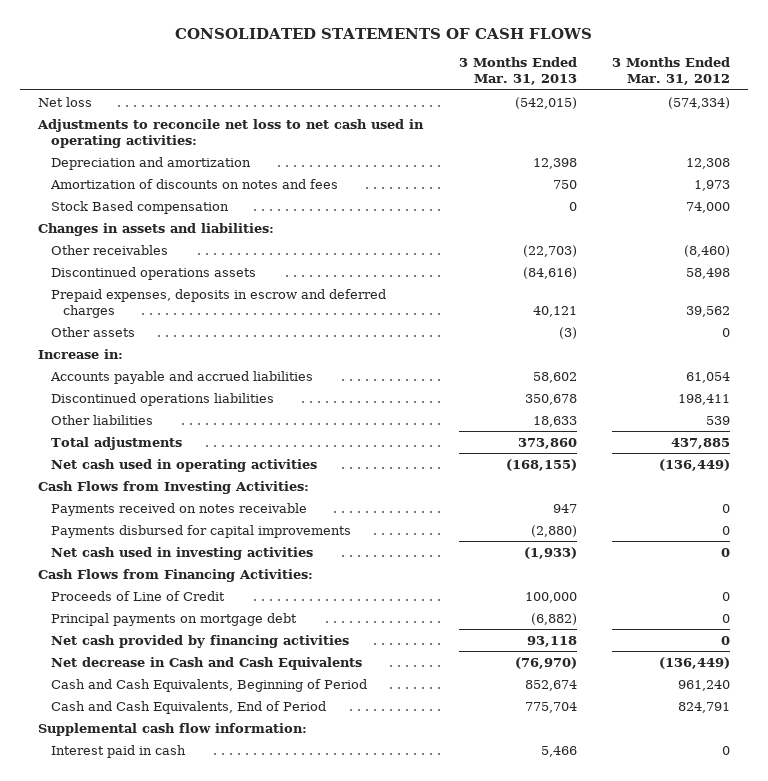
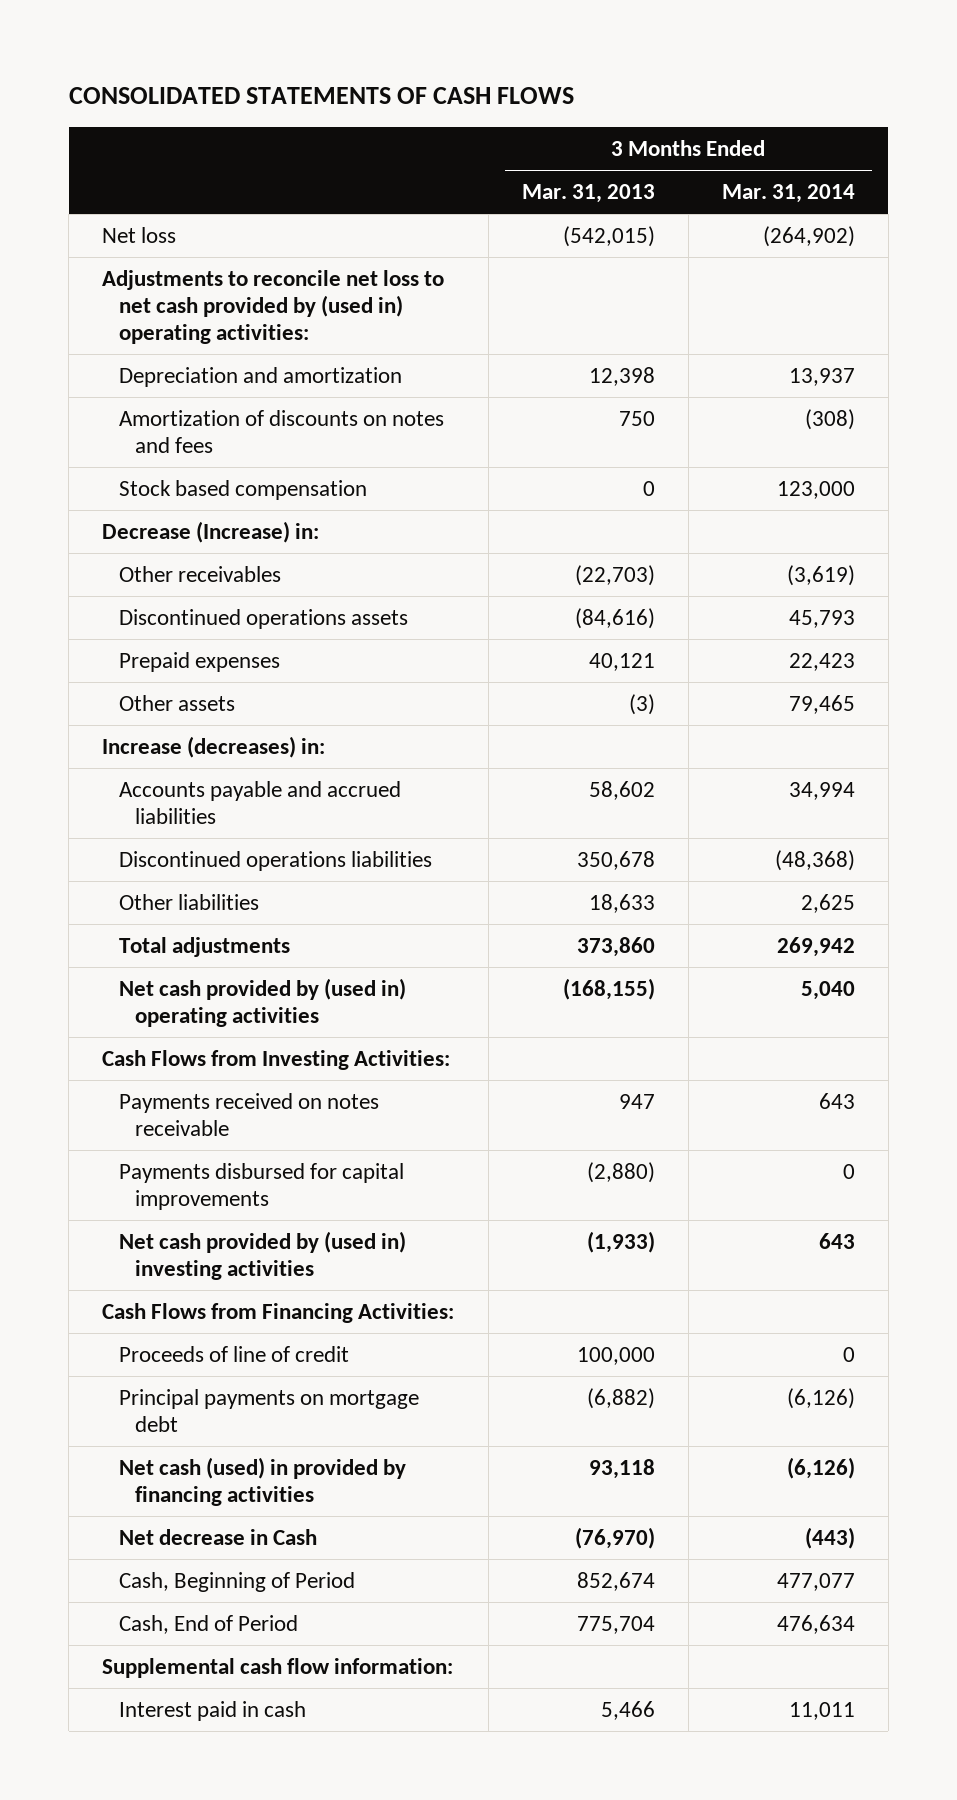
[612,57,731,86] 3 Months Ended Mar. 31, 2012 -> none
none -> [721,184,855,204] Mar. 31, 2014
[36,118,424,148] Adjustments to reconcile net loss to net cash used in operating activities: -> [102,269,445,345] Adjustments to reconcile net loss to net cash provided by (used in) operating activities:
[37,222,274,236] Changes in assets and liabilities: -> none
[50,200,229,214] Stock Based compensation -> [118,479,367,500] Stock based compensation
none -> [102,520,320,543] Decrease (Increase) in:
[50,288,386,318] Prepaid expenses, deposits in escrow and deferred charges -> [118,651,280,672] Prepaid expenses
[37,348,123,359] Increase in: -> [102,735,326,758] Increase (decreases) in:
[50,458,317,472] Net cash used in operating activities -> [118,977,406,1028] Net cash provided by (used in) operating activities
[50,546,313,560] Net cash used in investing activities -> [118,1230,406,1281] Net cash provided by (used in) investing activities
[50,590,225,601] Proceeds of Line of Credit -> [118,1345,349,1362] Proceeds of line of credit
[50,634,349,648] Net cash provided by financing activities -> [118,1456,406,1507] Net cash (used) in provided by financing activities
[50,656,362,670] Net decrease in Cash and Cash Equivalents -> [118,1528,317,1545] Net decrease in Cash
[50,678,367,692] Cash and Cash Equivalents, Beginning of Period -> [118,1571,355,1592] Cash, Beginning of Period
[50,700,326,714] Cash and Cash Equivalents, End of Period -> [118,1614,298,1634] Cash, End of Period

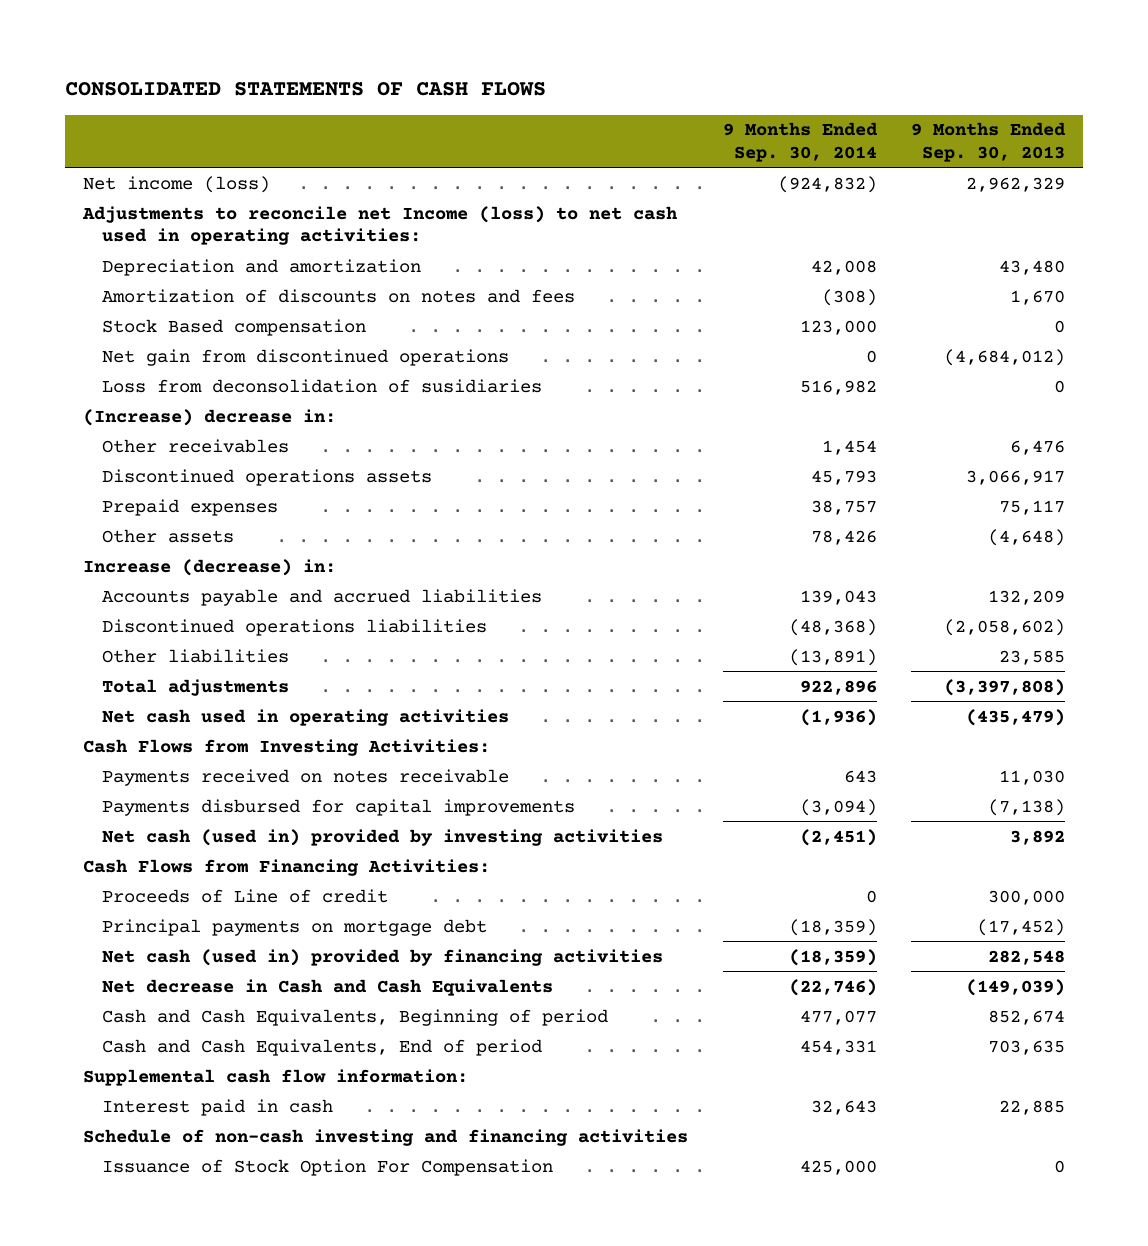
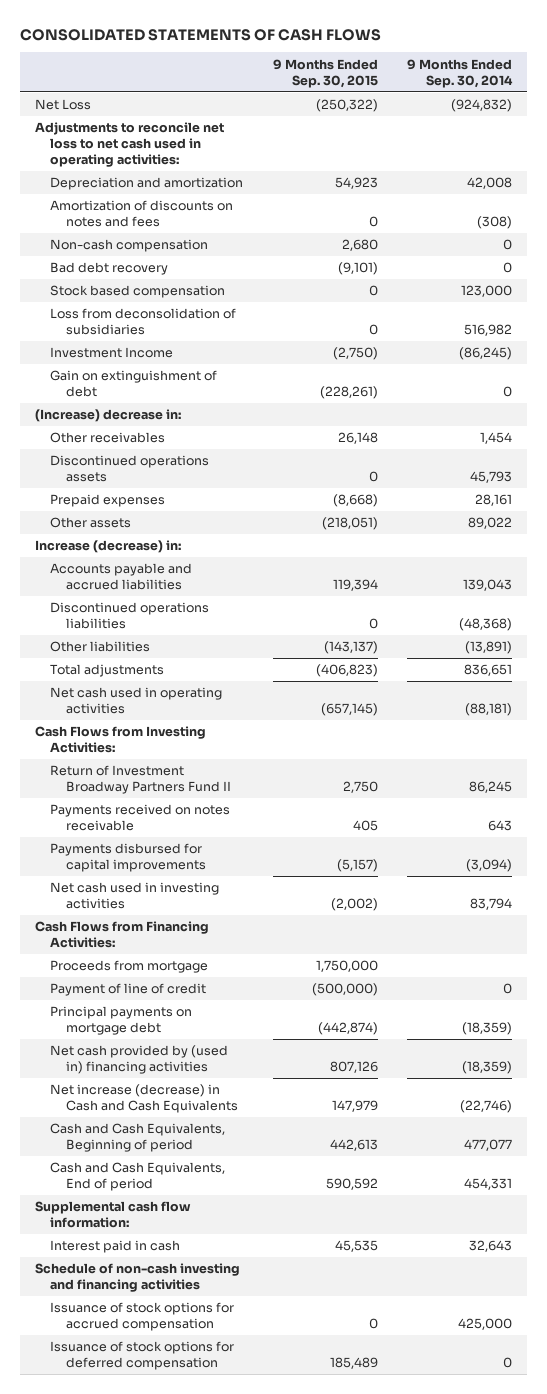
[911,122,1067,162] 9 Months Ended Sep. 30, 2013 -> none
none -> [272,58,378,88] 9 Months Ended Sep. 30, 2015
[82,175,270,193] Net income (loss) -> [34,99,91,111] Net Loss
[81,205,678,246] Adjustments to reconcile net Income (loss) to net cash used in operating activities: -> [34,122,224,168] Adjustments to reconcile net loss to net cash used in operating activities:
[102,348,510,366] Net gain from discontinued operations -> none
none -> [50,239,209,253] Non-cash compensation
none -> [50,262,169,276] Bad debt recovery
[102,318,367,336] Stock Based compensation -> [50,285,226,299] Stock based compensation
[102,378,543,393] Loss from deconsolidation of susidiaries -> [50,308,237,336] Loss from deconsolidation of subsidiaries
none -> [50,347,174,359] Investment Income
none -> [50,370,218,398] Gain on extinguishment of debt
[810,499,877,515] 38,757 -> [475,494,513,507] 28,161
[810,529,877,545] 78,426 -> [468,517,513,530] 89,022
[799,679,877,695] 922,896 -> [464,664,513,677] 836,651
[799,708,877,726] (1,936) -> [465,703,513,717] (88,181)
none -> [50,765,231,795] Return of Investment Broadway Partners Fund II
[102,828,664,846] Net cash (used in) provided by investing activities -> [50,882,220,910] Net cash used in investing activities
[799,828,877,846] (2,451) -> [470,898,513,911] 83,794
none -> [50,960,209,974] Proceeds from mortgage
[102,888,389,903] Proceeds of Line of credit -> [50,983,207,997] Payment of line of credit
[102,948,664,966] Net cash (used in) provided by financing activities -> [50,1045,229,1075] Net cash provided by (used in) financing activities
[102,978,554,996] Net decrease in Cash and Cash Equivalents -> [50,1084,238,1114] Net increase (decrease) in Cash and Cash Equivalents
[102,1158,554,1176] Issuance of Stock Option For Compensation -> [50,1302,235,1332] Issuance of stock options for accrued compensation
none -> [50,1341,235,1371] Issuance of stock options for deferred compensation

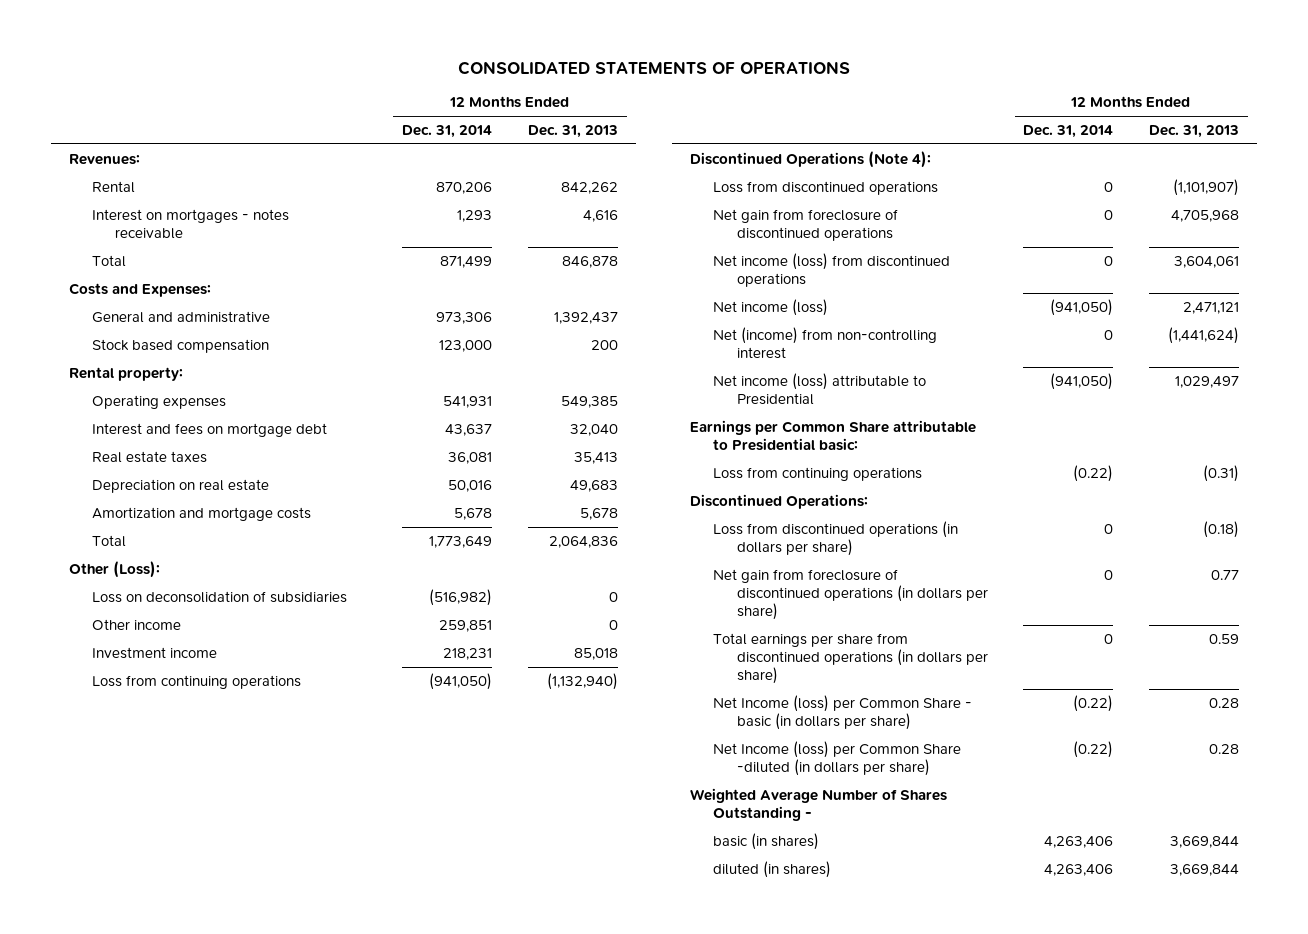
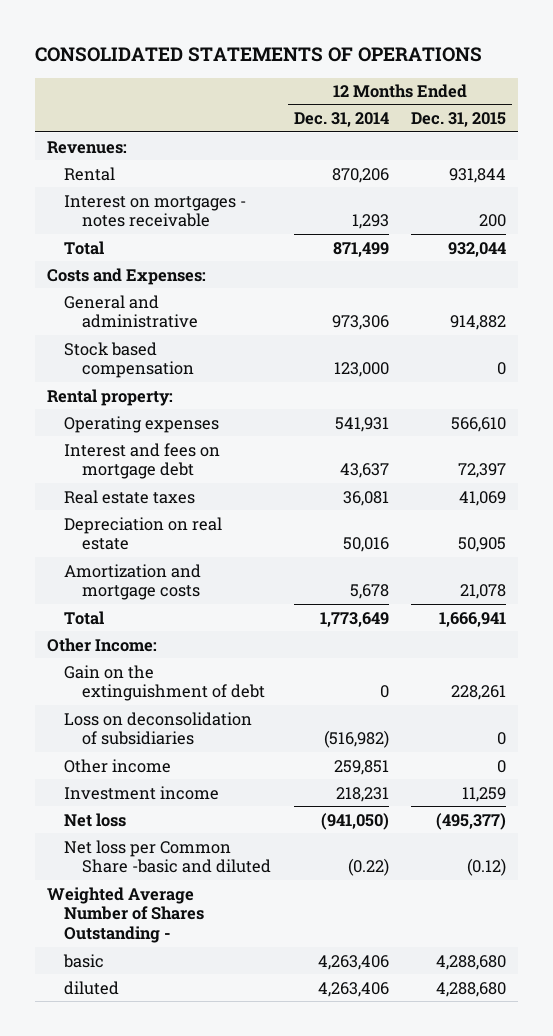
[527,125,618,139] Dec. 31, 2013 -> none
none -> [411,112,507,128] Dec. 31, 2015
[68,560,160,578] Other (Loss): -> [46,637,157,652] Other Income:
none -> [64,664,265,702] Gain on the extinguishment of debt
[92,674,302,689] Loss from continuing operations -> none
[690,150,932,168] Discontinued Operations (Note 4): -> none
[713,180,939,195] Loss from discontinued operations -> none
[713,208,899,242] Net gain from foreclosure of discontinued operations -> none
[713,252,951,288] Net income (loss) from discontinued operations -> none
[713,298,829,316] Net income (loss) -> none
[713,326,938,360] Net (income) from non-controlling interest -> none
[690,419,977,452] Earnings per Common Share attributable to Presidential basic: -> none
[690,493,869,509] Discontinued Operations: -> none
[713,520,959,557] Loss from discontinued operations (in dollars per share) -> none
[713,568,988,621] Net gain from foreclosure of discontinued operations (in dollars per share) -> none
[713,632,988,685] Total earnings per share from discontinued operations (in dollars per share) -> none
[713,694,973,731] Net Income (loss) per Common Share - basic (in dollars per share) -> none
[713,740,962,777] Net Income (loss) per Common Share -diluted (in dollars per share) -> none
[713,372,927,406] Net income (loss) attributable to Presidential -> [64,812,127,827] Net loss
[713,466,923,481] Loss from continuing operations -> [64,839,271,874] Net loss per Common Share -basic and diluted
[713,832,820,850] basic (in shares) -> [63,953,105,968] basic
[713,860,832,878] diluted (in shares) -> [64,980,120,995] diluted

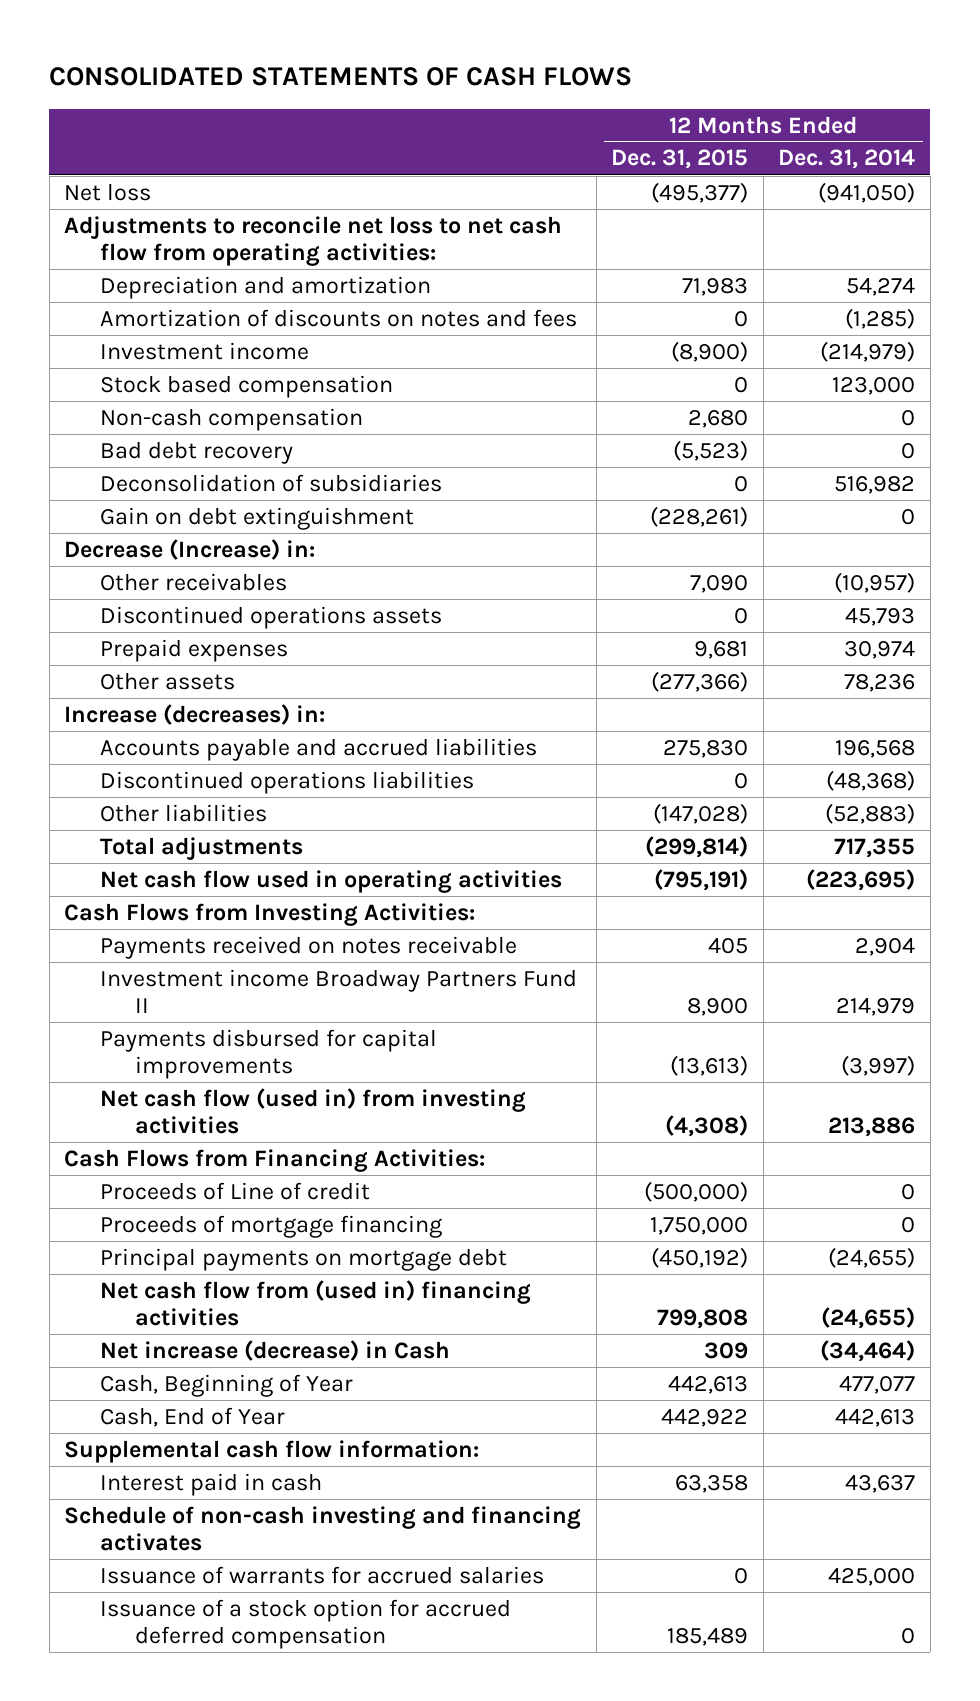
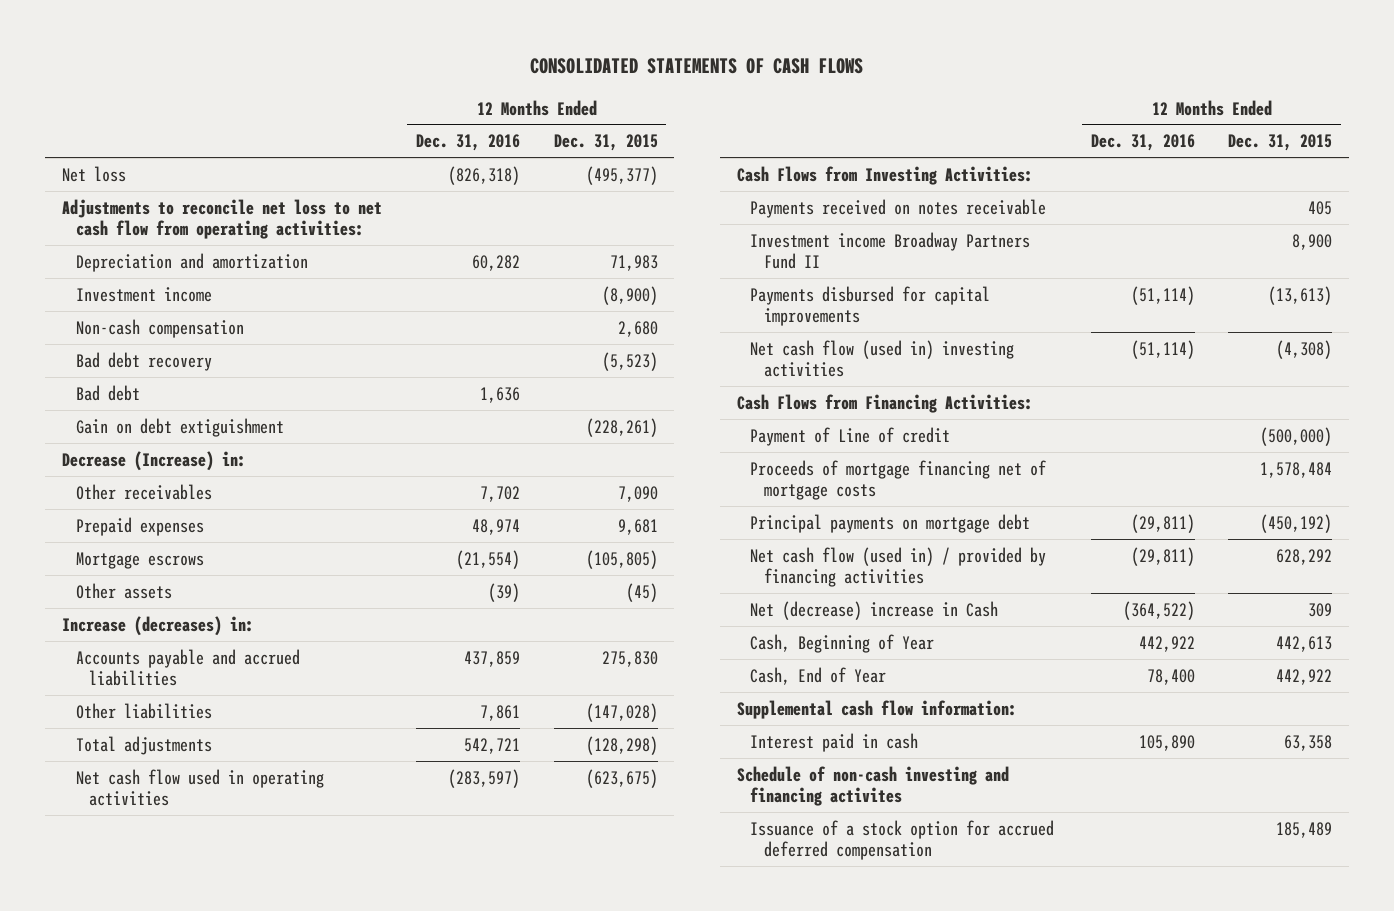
[778,149,916,170] Dec. 31, 2014 -> none
none -> [415,134,520,152] Dec. 31, 2016
[99,308,577,327] Amortization of discounts on notes and fees -> none
[99,374,393,398] Stock based compensation -> none
[99,473,442,492] Deconsolidation of subsidiaries -> none
none -> [75,384,140,401] Bad debt
[99,506,414,530] Gain on debt extinguishment -> [75,417,284,437] Gain on debt extiguishment
[99,605,442,629] Discontinued operations assets -> none
none -> [75,551,204,569] Mortgage escrows
[651,670,749,692] (277,366) -> [625,582,658,602] (45)
[99,770,474,794] Discontinued operations liabilities -> none
[645,835,749,858] (299,814) -> [585,735,658,755] (128,298)
[654,868,749,891] (795,191) -> [585,768,658,788] (623,675)
[99,1087,526,1134] Net cash flow (used in) from investing activities -> [750,339,1015,378] Net cash flow (used in) investing activities
[99,1181,370,1200] Proceeds of Line of credit -> [750,426,951,446] Payment of Line of credit
[99,1214,442,1238] Proceeds of mortgage financing -> [750,459,1047,501] Proceeds of mortgage financing net of mortgage costs
[650,1216,749,1235] 1,750,000 -> [1260,461,1333,478] 1,578,484
[99,1279,531,1326] Net cash flow from (used in) financing activities -> [750,546,1047,588] Net cash flow (used in) / provided by financing activities
[657,1308,749,1329] 799,808 -> [1276,548,1333,565] 628,292
[99,1339,450,1361] Net increase (decrease) in Cash -> [750,600,999,620] Net (decrease) increase in Cash
[99,1565,544,1584] Issuance of warrants for accrued salaries -> none
[64,1505,582,1551] Schedule of non-cash investing and financing activates -> [736,765,1009,807] Schedule of non-cash investing and financing activites

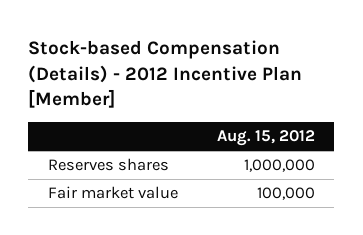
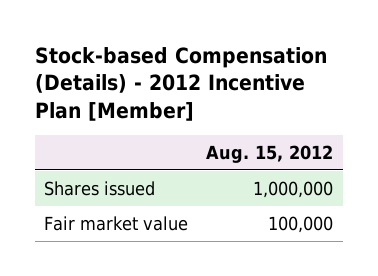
[47,158,169,172] Reserves shares -> [44,180,156,196] Shares issued

